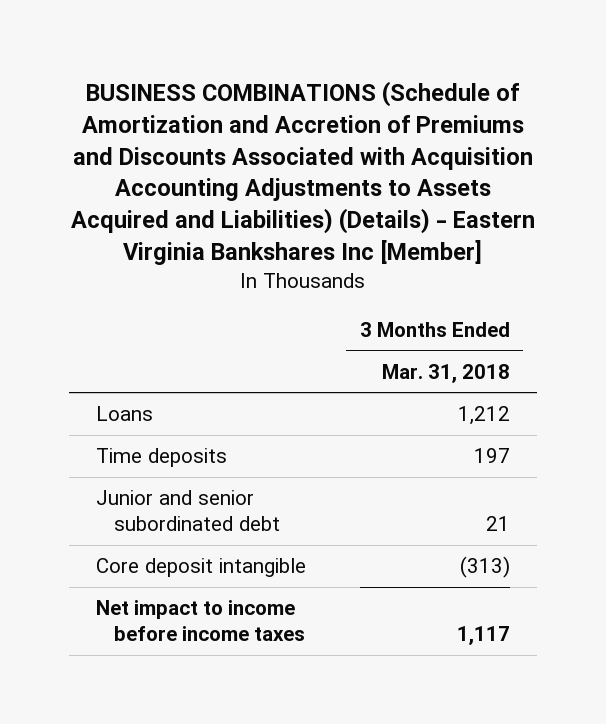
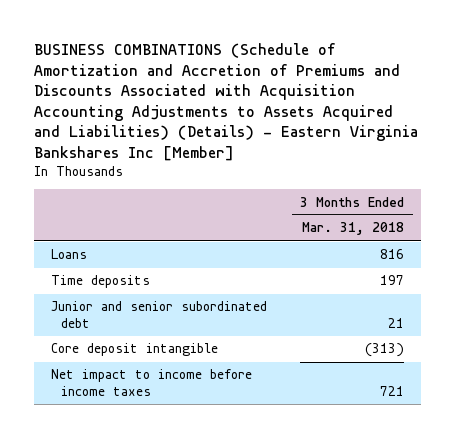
[457,406,510,426] 1,212 -> [380,249,405,260] 816
[456,626,510,646] 1,117 -> [380,385,405,396] 721

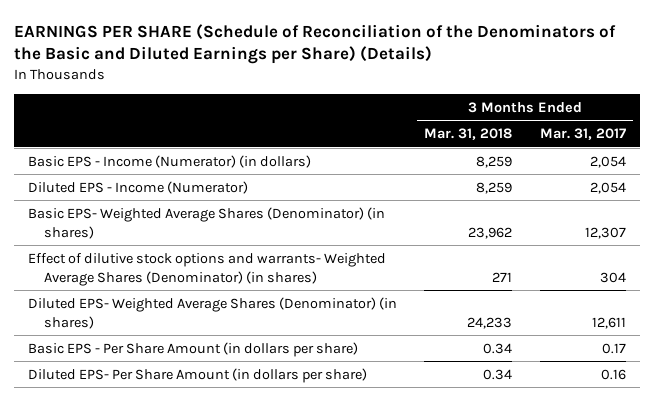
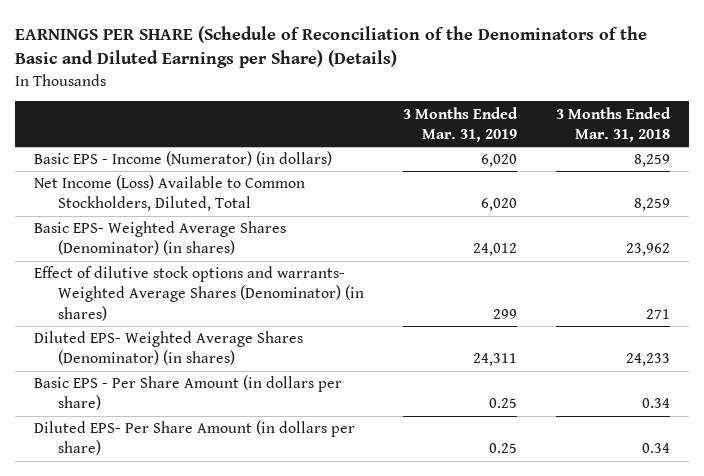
[539,128,626,141] Mar. 31, 2017 -> none
none -> [403,106,519,142] 3 Months Ended Mar. 31, 2019
[27,180,248,194] Diluted EPS - Income (Numerator) -> [34,175,306,212] Net Income (Loss) Available to Common Stockholders, Diluted, Total

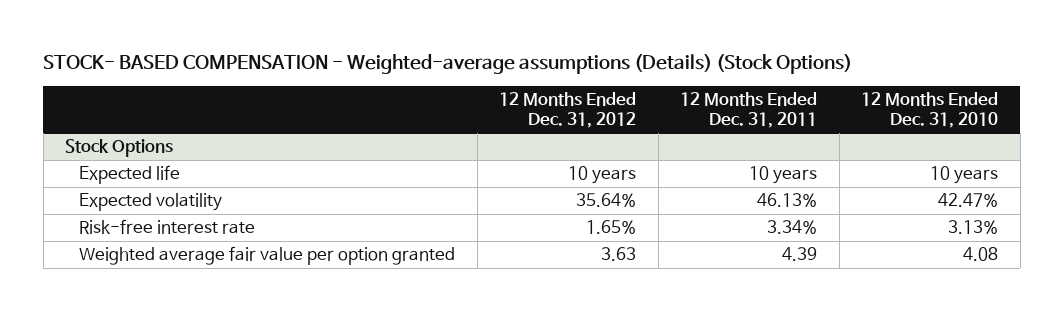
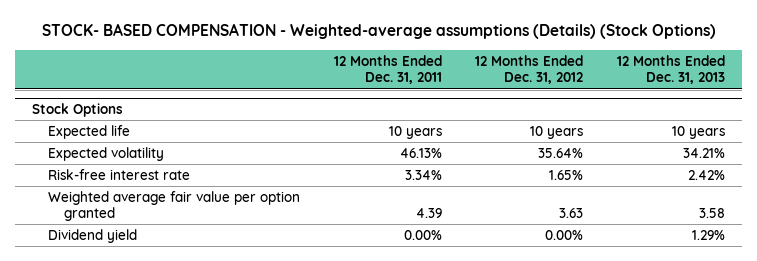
[861,92,999,128] 12 Months Ended Dec. 31, 2010 -> none
none -> [616,54,725,85] 12 Months Ended Dec. 31, 2013
none -> [48,228,138,243] Dividend yield

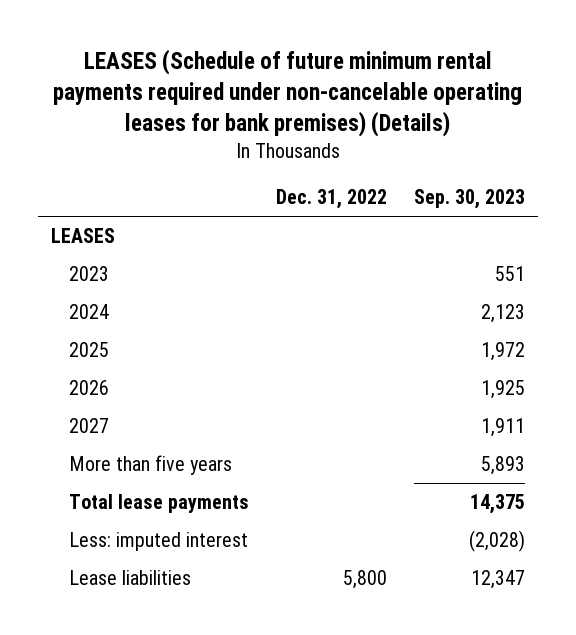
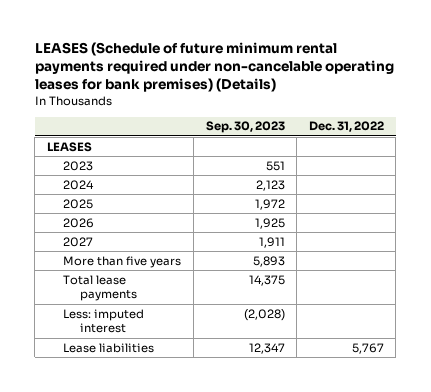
[342,570,387,590] 5,800 -> [351,342,384,354] 5,767

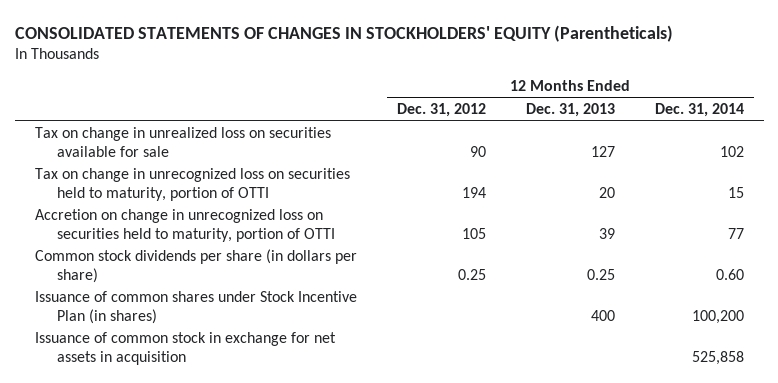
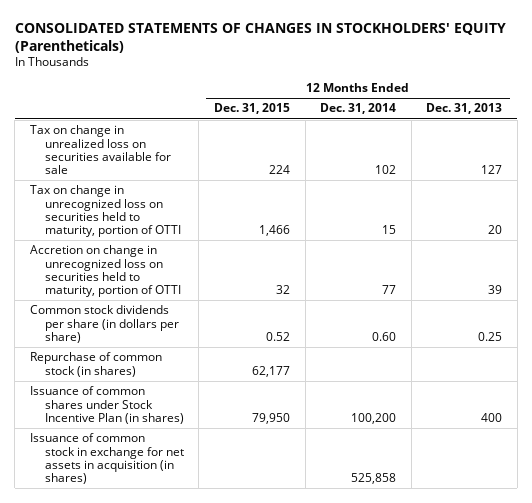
[396,102,486,117] Dec. 31, 2012 -> none
none -> [213,103,290,115] Dec. 31, 2015
none -> [30,352,163,377] Repurchase of common stock (in shares)
[34,332,336,365] Issuance of common stock in exchange for net assets in acquisition -> [30,433,184,485] Issuance of common stock in exchange for net assets in acquisition (in shares)

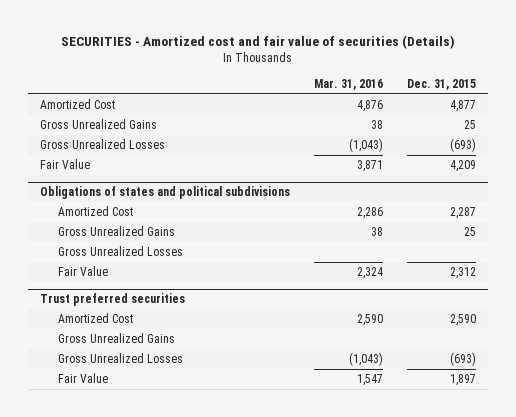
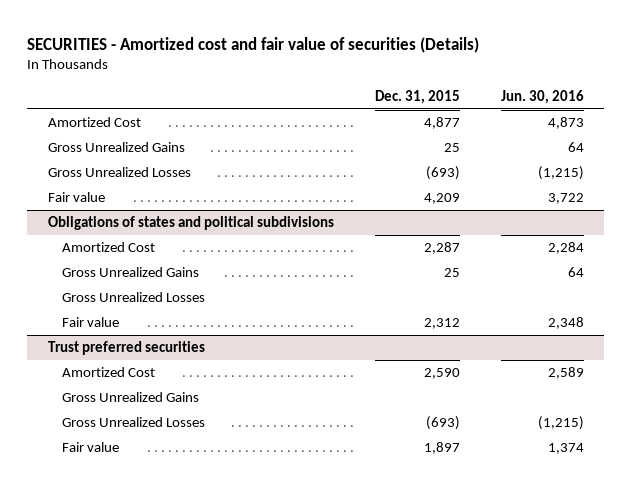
[313,79,383,91] Mar. 31, 2016 -> none
none -> [500,89,584,104] Jun. 30, 2016
[40,159,91,170] Fair Value -> [47,192,105,203] Fair value
[57,266,108,277] Fair Value -> [61,317,119,328] Fair value
[57,373,108,384] Fair Value -> [61,442,119,453] Fair value

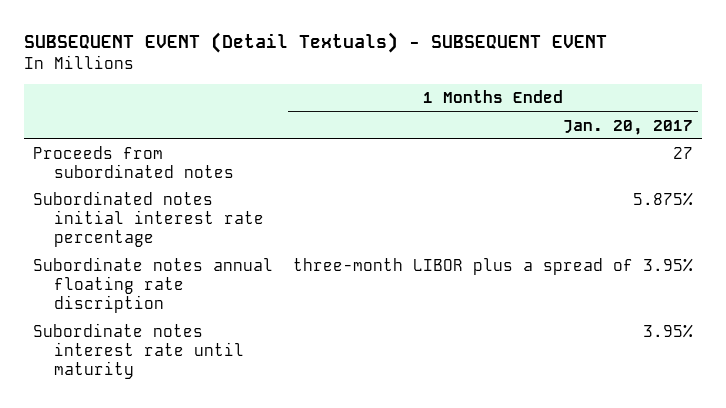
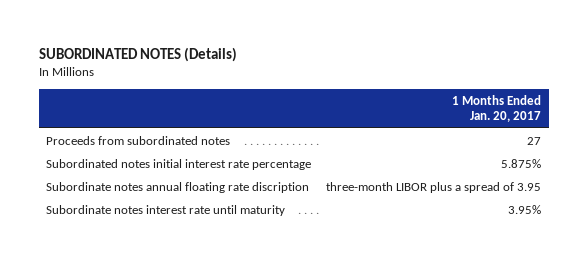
[23,31,607,53] SUBSEQUENT EVENT (Detail Textuals) - SUBSEQUENT EVENT -> [38,46,237,62] SUBORDINATED NOTES (Details)
[292,258,693,276] three-month LIBOR plus a spread of 3.95% -> [326,181,542,193] three-month LIBOR plus a spread of 3.95

